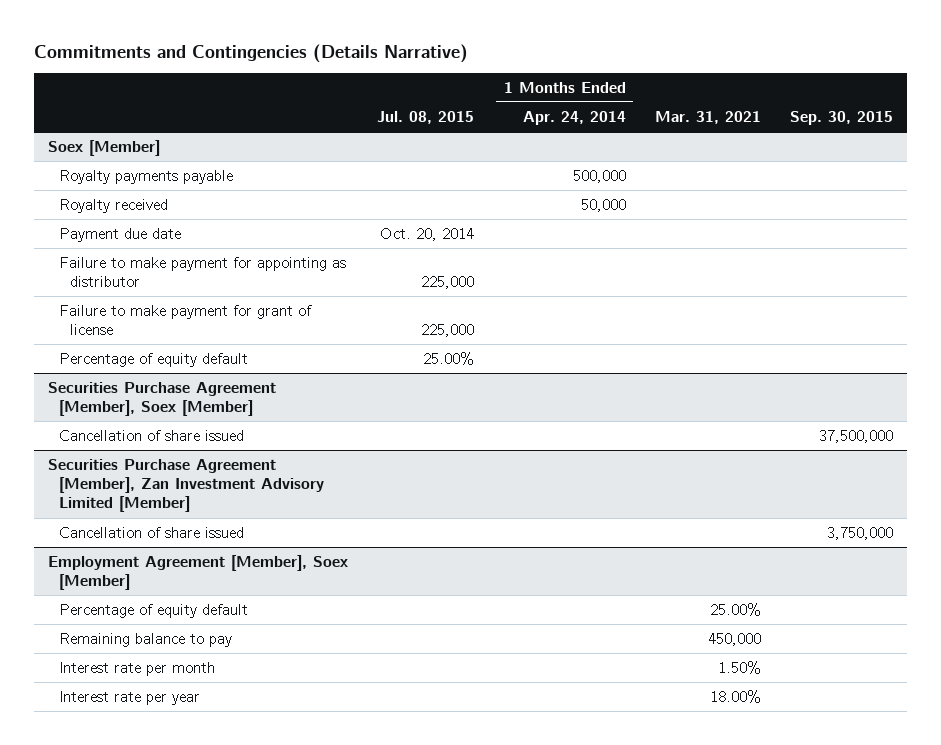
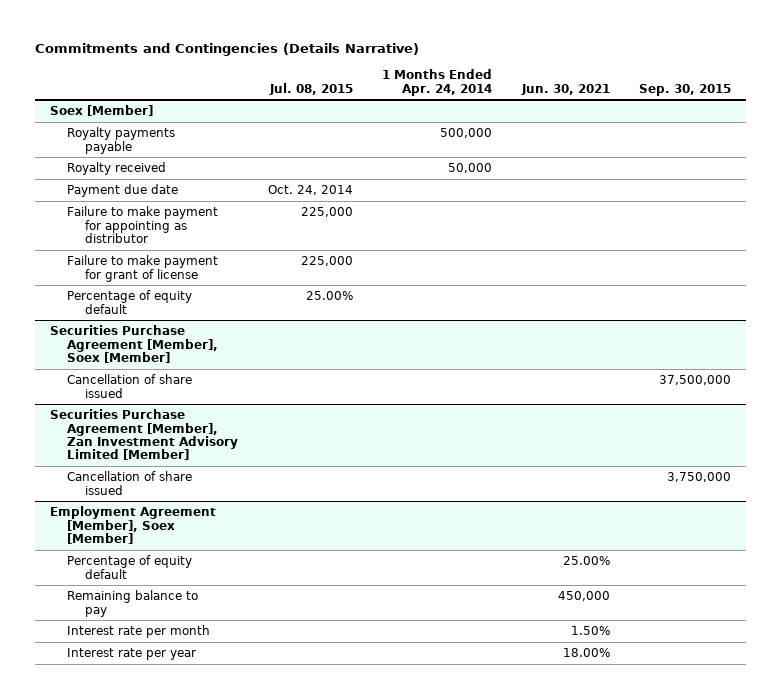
[654,110,761,124] Mar. 31, 2021 -> none
none -> [520,83,610,95] Jun. 30, 2021
[380,227,475,241] Oct. 20, 2014 -> [267,185,353,196] Oct. 24, 2014

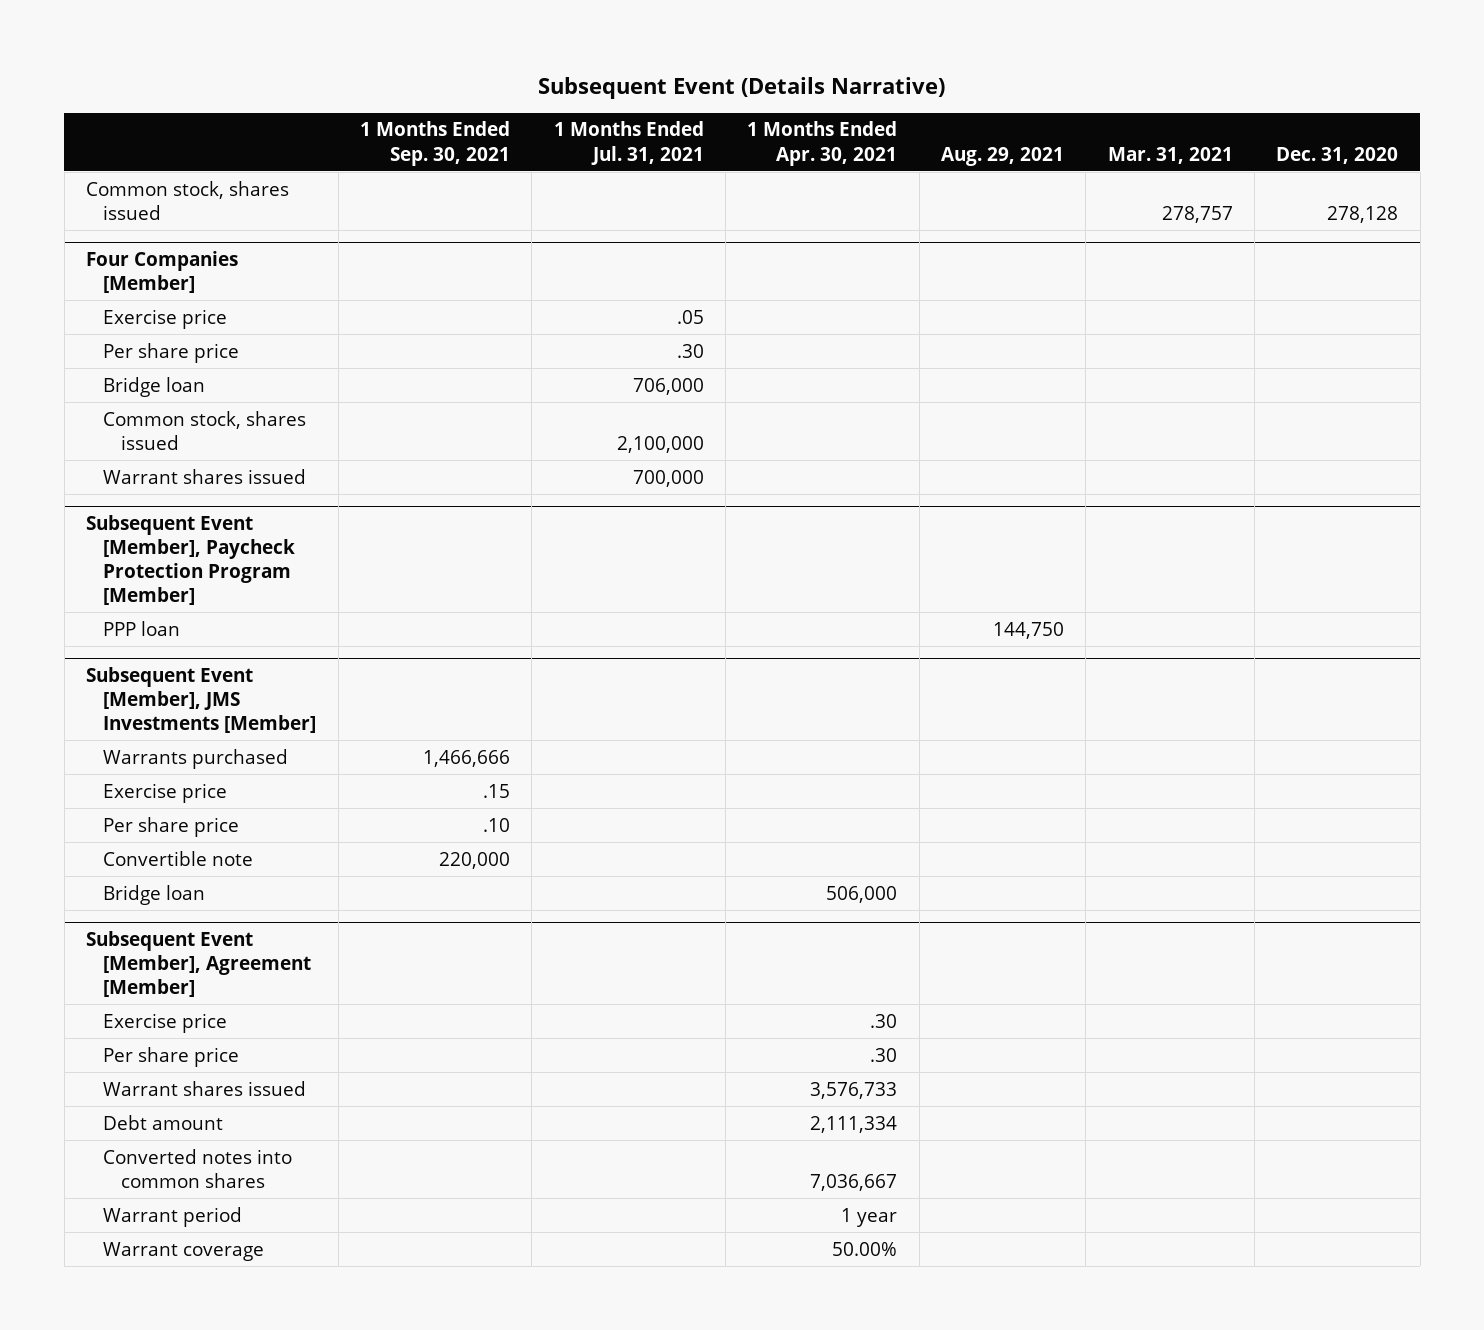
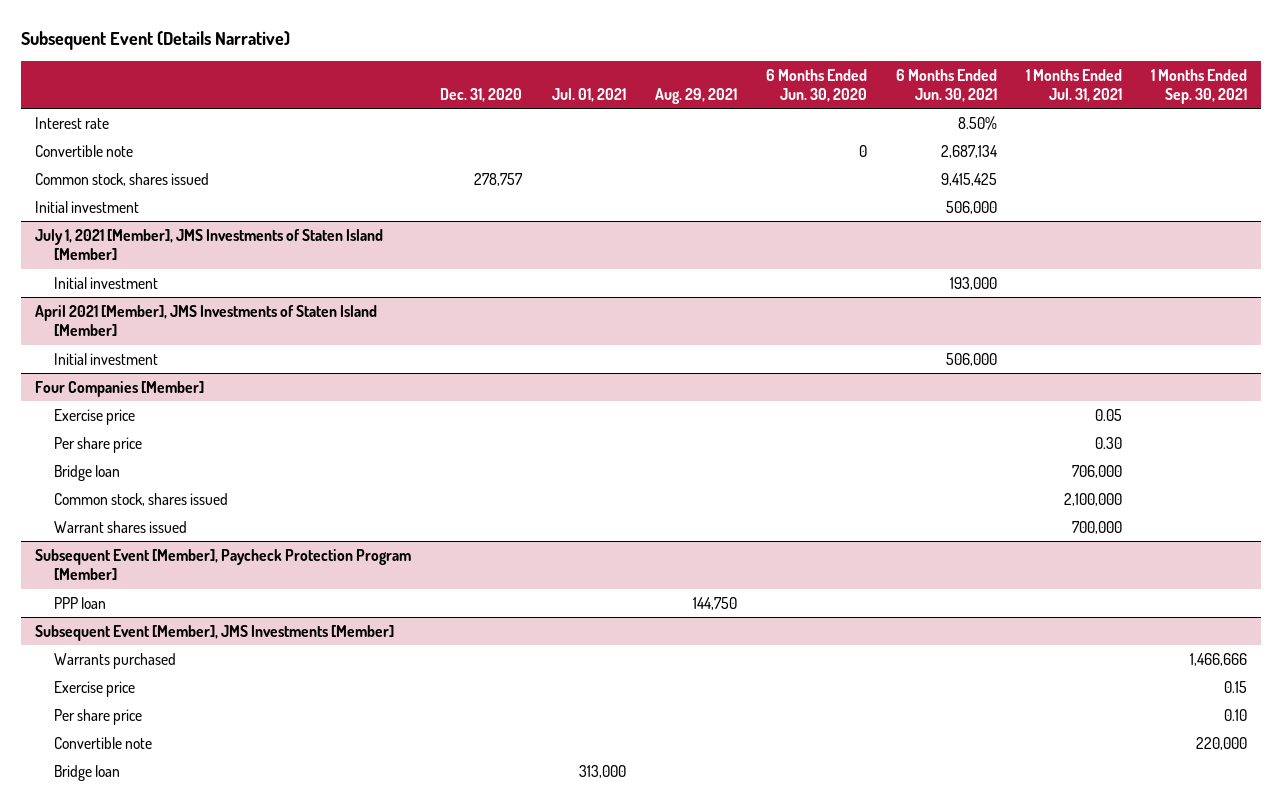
[747,121,898,166] 1 Months Ended Apr. 30, 2021 -> none
[1107,146,1233,164] Mar. 31, 2021 -> none
none -> [551,88,626,103] Jul. 01, 2021
none -> [765,68,867,103] 6 Months Ended Jun. 30, 2020
none -> [895,68,997,103] 6 Months Ended Jun. 30, 2021
none -> [35,116,110,129] Interest rate
none -> [35,144,134,157] Convertible note
[1327,205,1399,223] 278,128 -> [474,172,524,186] 278,757
none -> [35,200,140,213] Initial investment
none -> [35,228,384,261] July 1, 2021 [Member], JMS Investments of Staten Island [Member]
none -> [54,276,159,289] Initial investment
none -> [35,304,378,337] April 2021 [Member], JMS Investments of Staten Island [Member]
none -> [54,352,159,365] Initial investment
[676,309,704,324] .05 -> [1094,408,1122,421] 0.05
[676,343,704,358] .30 -> [1094,436,1122,449] 0.30
[482,783,510,798] .15 -> [1223,680,1247,693] 0.15
[482,817,510,832] .10 -> [1223,708,1247,721] 0.10
[85,930,312,997] Subsequent Event [Member], Agreement [Member] -> none
[103,1012,228,1033] Exercise price -> none
[103,1046,240,1067] Per share price -> none
[103,1080,307,1096] Warrant shares issued -> none
[103,1114,224,1130] Debt amount -> none
[103,1148,293,1188] Converted notes into common shares -> none
[103,1206,243,1227] Warrant period -> none
[103,1241,265,1261] Warrant coverage -> none

